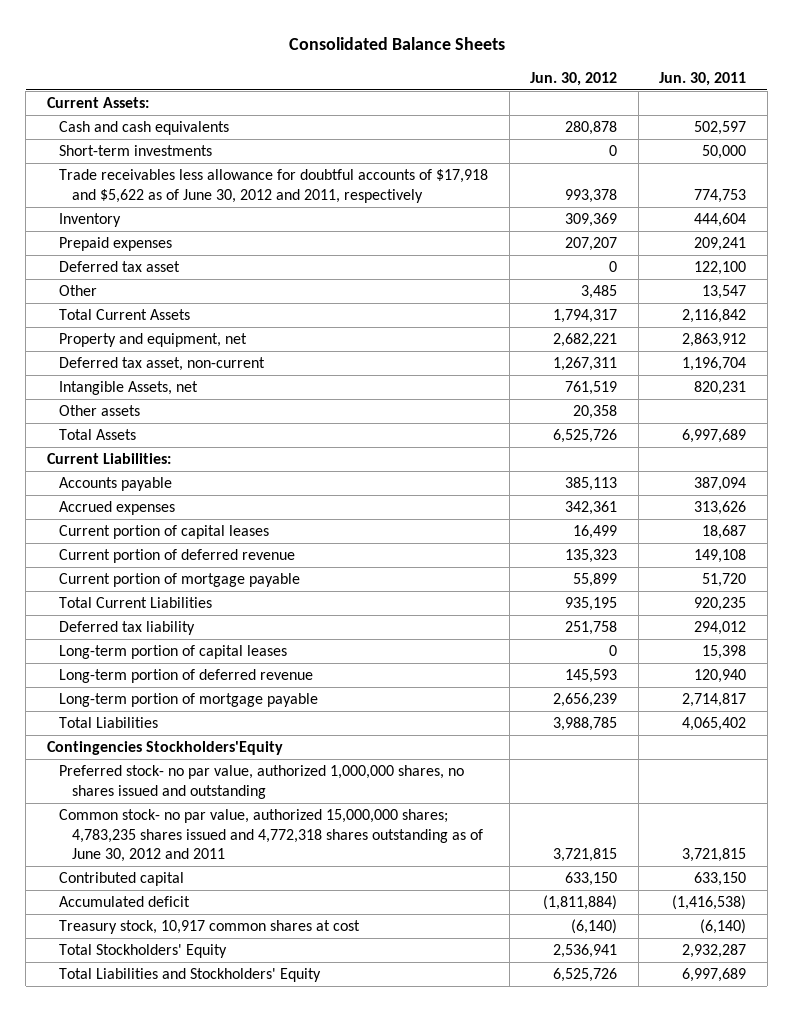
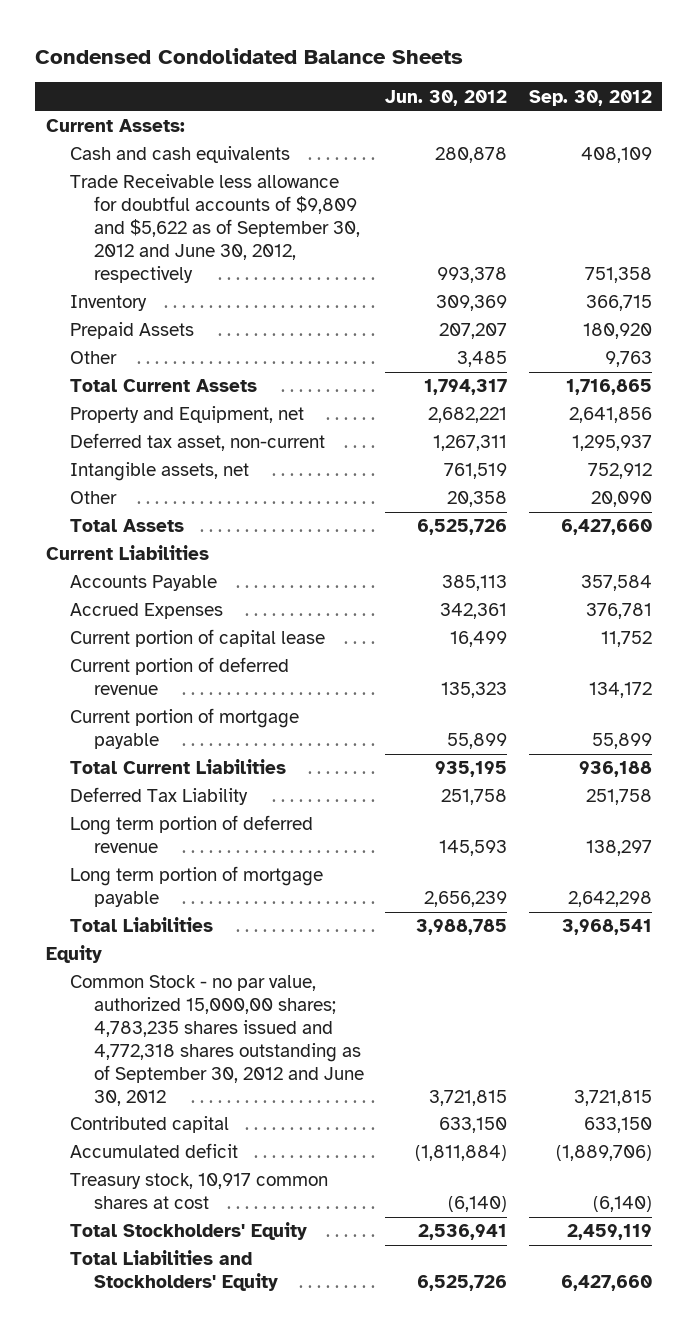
[288,37,505,51] Consolidated Balance Sheets -> [34,47,463,64] Condensed Condolidated Balance Sheets
[659,72,747,87] Jun. 30, 2011 -> none
none -> [528,89,652,106] Sep. 30, 2012
[59,145,213,157] Short-term investments -> none
[59,169,489,203] Trade receivables less allowance for doubtful accounts of $17,918 and $5,622 as of June 30, 2012 and 2011, respectively -> [69,174,360,283] Trade Receivable less allowance for doubtful accounts of $9,809 and $5,622 as of September 30, 2012 and June 30, 2012, respectively
[59,261,181,273] Deferred tax asset -> none
[59,237,173,252] Prepaid expenses -> [69,322,194,340] Prepaid Assets
[59,333,248,348] Property and equipment, net -> [69,406,304,424] Property and Equipment, net
[59,381,199,396] Intangible Assets, net -> [69,462,249,482] Intangible assets, net
[59,405,141,417] Other assets -> [69,491,117,505] Other
[46,453,171,465] Current Liabilities: -> [45,545,209,561] Current Liabilities
[59,477,173,492] Accounts payable -> [69,575,217,592] Accounts Payable
[59,501,176,516] Accrued expenses -> [69,603,223,620] Accrued Expenses
[59,525,270,540] Current portion of capital leases -> [69,629,325,648] Current portion of capital lease
[59,645,288,660] Long-term portion of capital leases -> none
[59,621,196,636] Deferred tax liability -> [69,787,248,806] Deferred Tax Liability
[59,669,314,684] Long-term portion of deferred revenue -> [69,815,313,854] Long term portion of deferred revenue
[59,693,319,708] Long-term portion of mortgage payable -> [69,866,323,908] Long term portion of mortgage payable
[59,765,465,799] Preferred stock- no par value, authorized 1,000,000 shares, no shares issued and outstanding -> none
[46,741,283,756] Contingencies Stockholders'Equity -> [45,945,102,964] Equity
[59,809,484,863] Common stock- no par value, authorized 15,000,000 shares; 4,783,235 shares issued and 4,772,318 shares outstanding as of June 30, 2012 and 2011 -> [69,975,364,1106] Common Stock - no par value, authorized 15,000,00 shares; 4,783,235 shares issued and 4,772,318 shares outstanding as of September 30, 2012 and June 30, 2012

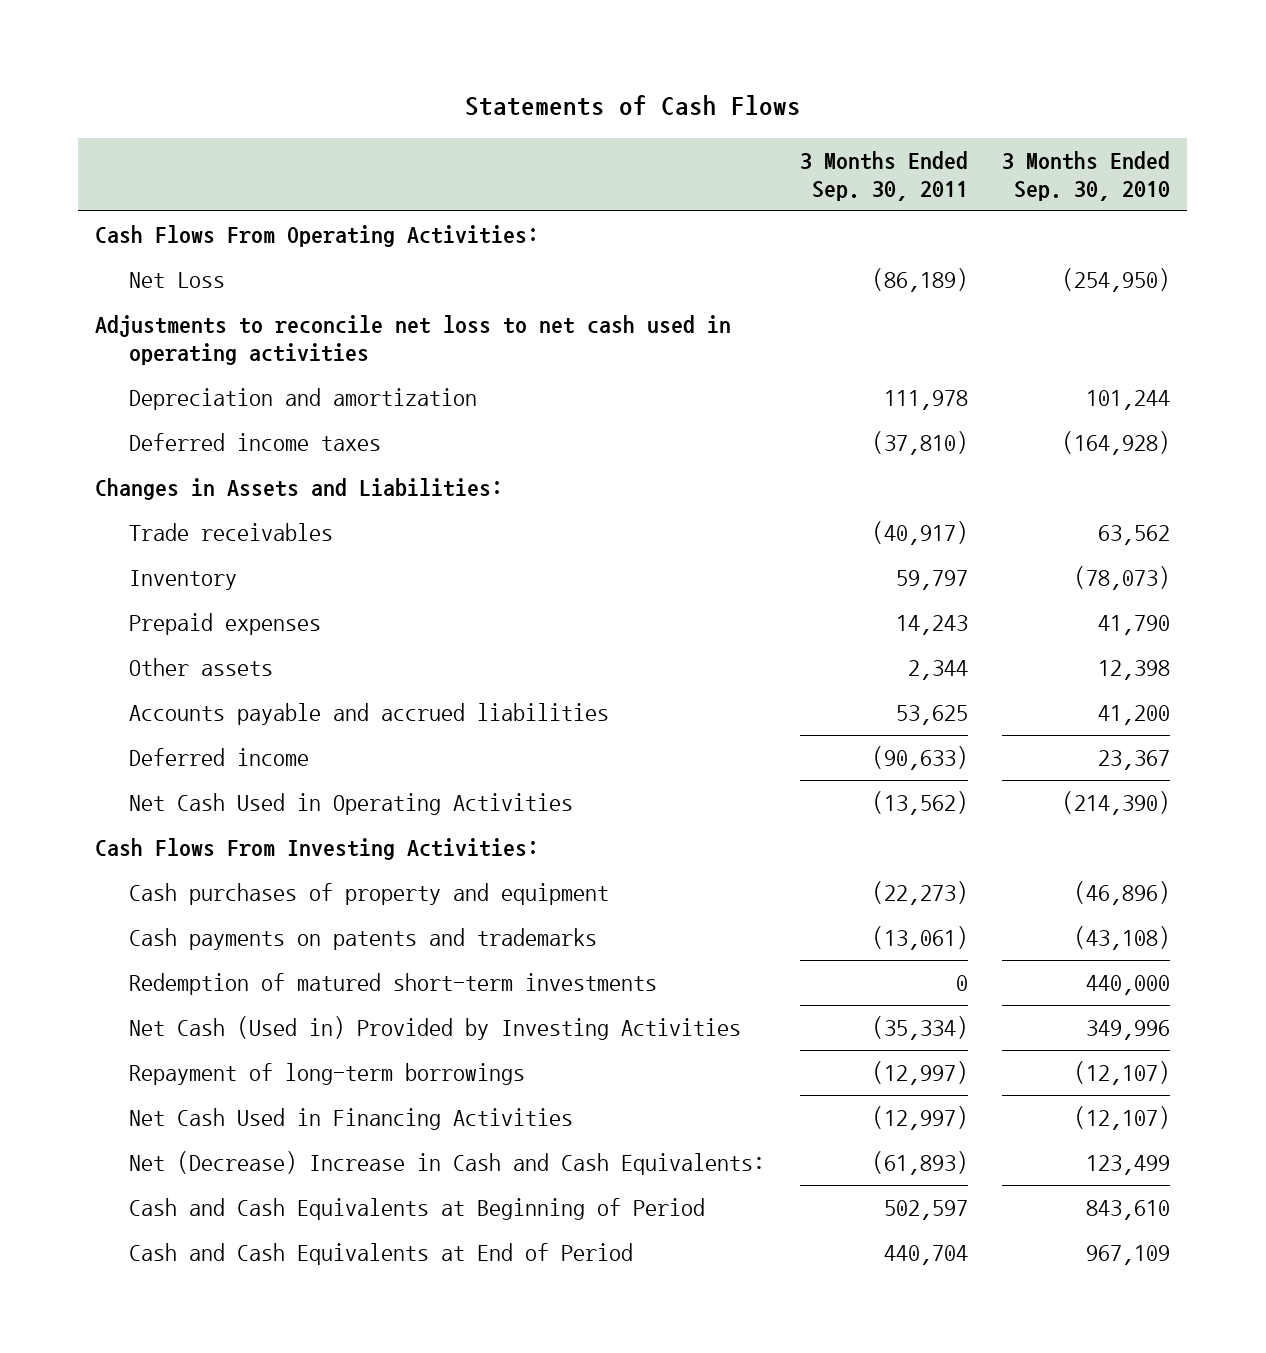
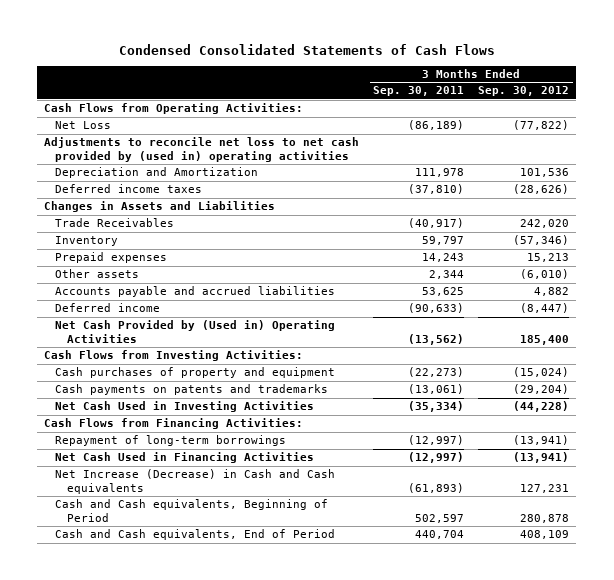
[464,95,801,117] Statements of Cash Flows -> [118,43,495,55] Condensed Consolidated Statements of Cash Flows
[1002,150,1171,201] 3 Months Ended Sep. 30, 2010 -> none
none -> [478,86,570,97] Sep. 30, 2012
[95,224,540,247] Cash Flows From Operating Activities: -> [44,103,304,115] Cash Flows from Operating Activities:
[95,314,732,366] Adjustments to reconcile net loss to net cash used in operating activities -> [44,137,360,163] Adjustments to reconcile net loss to net cash provided by (used in) operating activities
[129,387,478,410] Depreciation and amortization -> [55,167,259,179] Depreciation and Amortization
[95,477,504,500] Changes in Assets and Liabilities: -> [44,201,276,213] Changes in Assets and Liabilities
[129,522,334,541] Trade receivables -> [55,218,175,228] Trade Receivables
[129,792,574,815] Net Cash Used in Operating Activities -> [55,320,336,344] Net Cash Provided by (Used in) Operating Activities
[95,837,540,860] Cash Flows From Investing Activities: -> [44,350,304,362] Cash Flows from Investing Activities:
[129,972,658,995] Redemption of matured short-term investments -> none
[129,1015,742,1040] Net Cash (Used in) Provided by Investing Activities -> [55,401,315,413] Net Cash Used in Investing Activities
none -> [44,418,304,430] Cash Flows from Financing Activities:
[129,1150,766,1175] Net (Decrease) Increase in Cash and Cash Equivalents: -> [55,469,336,495] Net Increase (Decrease) in Cash and Cash equivalents
[129,1197,706,1220] Cash and Cash Equivalents at Beginning of Period -> [55,499,329,523] Cash and Cash equivalents, Beginning of Period
[129,1242,634,1265] Cash and Cash Equivalents at End of Period -> [55,529,336,541] Cash and Cash equivalents, End of Period

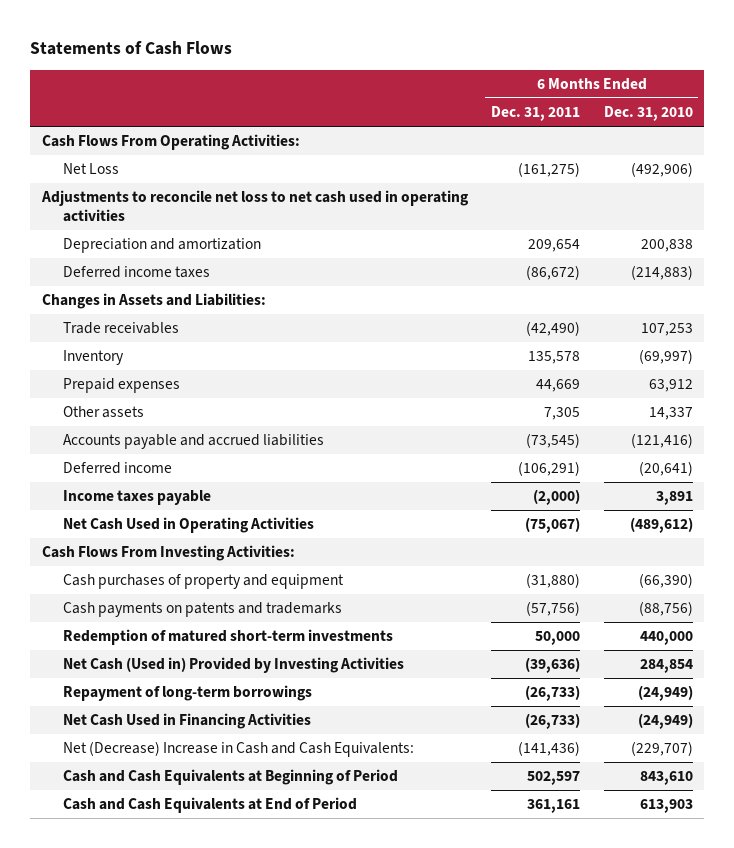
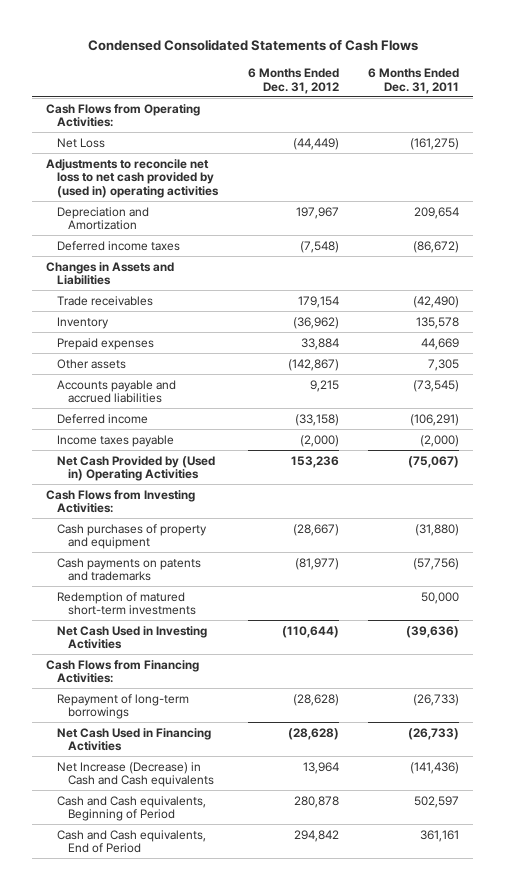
[30,41,233,56] Statements of Cash Flows -> [87,39,418,52] Condensed Consolidated Statements of Cash Flows
[603,106,693,122] Dec. 31, 2010 -> none
none -> [247,67,339,94] 6 Months Ended Dec. 31, 2012
[41,134,300,151] Cash Flows From Operating Activities: -> [46,103,201,128] Cash Flows from Operating Activities:
[40,190,469,222] Adjustments to reconcile net loss to net cash used in operating activities -> [46,158,220,199] Adjustments to reconcile net loss to net cash provided by (used in) operating activities
[62,238,261,254] Depreciation and amortization -> [57,206,150,231] Depreciation and Amortization
[41,293,266,310] Changes in Assets and Liabilities: -> [46,261,175,286] Changes in Assets and Liabilities
[62,517,314,534] Net Cash Used in Operating Activities -> [57,455,216,482] Net Cash Provided by (Used in) Operating Activities
[41,545,295,562] Cash Flows From Investing Activities: -> [46,489,196,514] Cash Flows from Investing Activities:
[62,657,404,674] Net Cash (Used in) Provided by Investing Activities -> [57,625,208,650] Net Cash Used in Investing Activities
none -> [46,659,200,684] Cash Flows from Financing Activities:
[62,741,414,758] Net (Decrease) Increase in Cash and Cash Equivalents: -> [57,761,215,788] Net Increase (Decrease) in Cash and Cash equivalents
[62,769,398,786] Cash and Cash Equivalents at Beginning of Period -> [57,795,207,822] Cash and Cash equivalents, Beginning of Period
[62,797,357,814] Cash and Cash Equivalents at End of Period -> [57,829,207,854] Cash and Cash equivalents, End of Period

